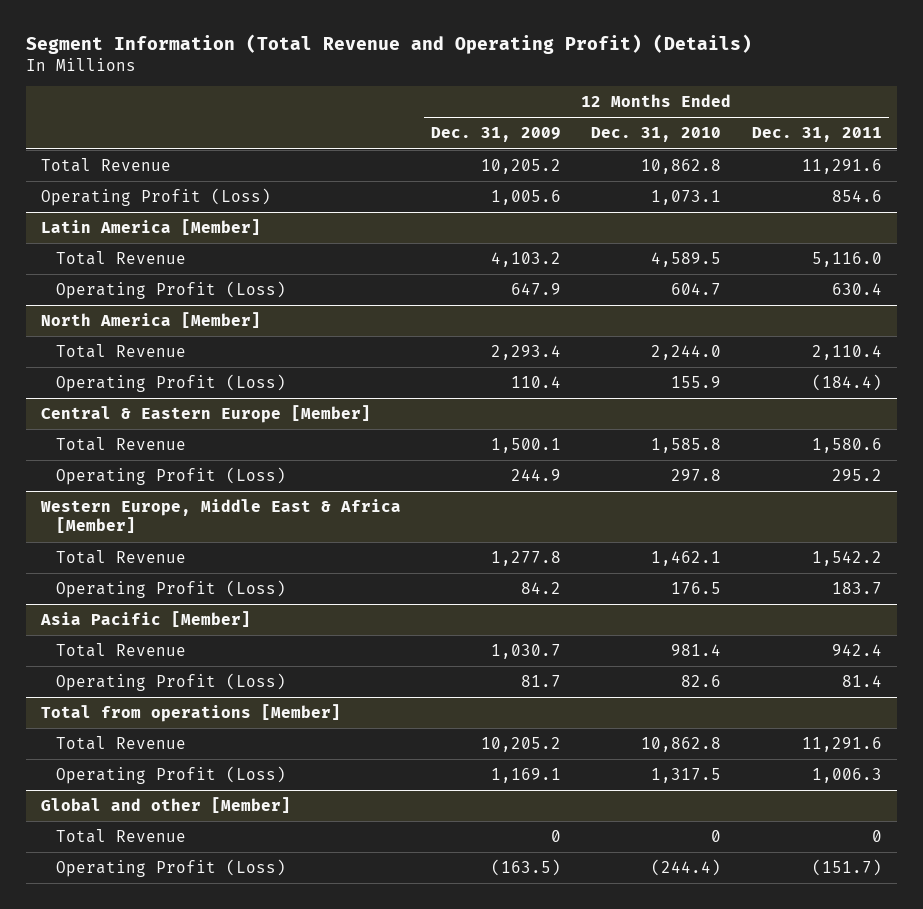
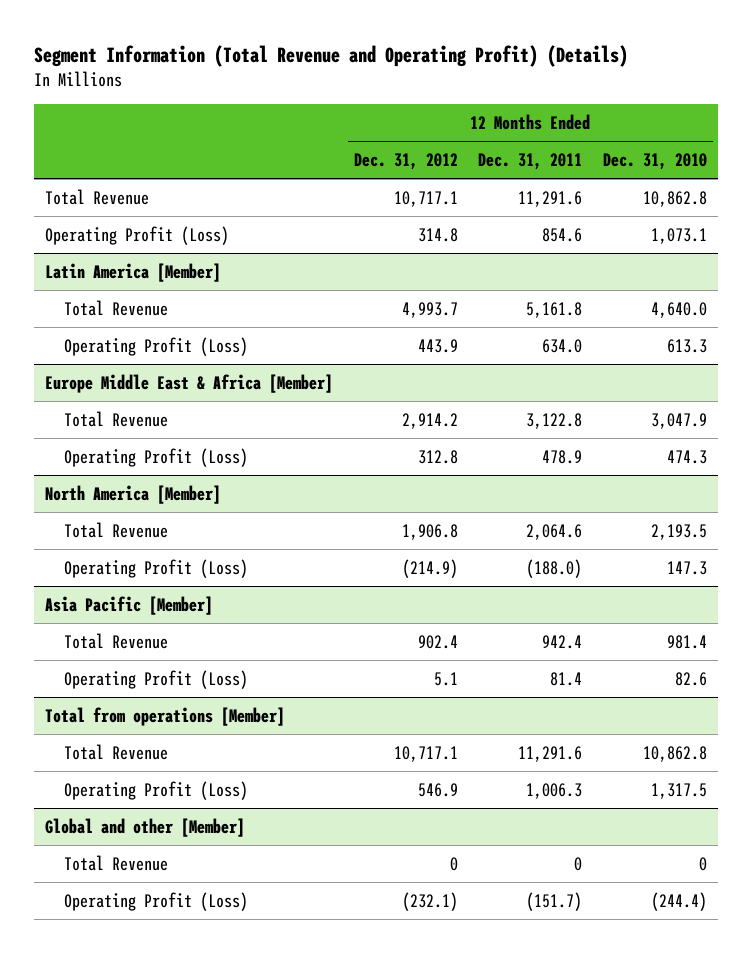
[431,127,562,143] Dec. 31, 2009 -> none
none -> [353,153,458,171] Dec. 31, 2012
[651,252,722,268] 4,589.5 -> [651,301,708,318] 4,640.0
[811,252,882,268] 5,116.0 -> [526,301,583,318] 5,161.8
[671,283,722,296] 604.7 -> [667,338,708,353] 613.3
[831,283,882,296] 630.4 -> [542,338,583,353] 634.0
none -> [44,373,333,393] Europe Middle East & Africa [Member]
none -> [63,410,168,427] Total Revenue
none -> [63,447,248,467] Operating Profit (Loss)
[41,405,372,424] Central & Eastern Europe [Member] -> none
[55,437,186,452] Total Revenue -> none
[55,467,286,486] Operating Profit (Loss) -> none
[40,499,402,534] Western Europe, Middle East & Africa [Member] -> none
[55,550,186,565] Total Revenue -> none
[55,580,286,599] Operating Profit (Loss) -> none
[651,345,722,361] 2,244.0 -> [651,523,708,540] 2,193.5
[811,345,882,361] 2,110.4 -> [526,523,583,540] 2,064.6
[671,376,722,389] 155.9 -> [667,560,708,575] 147.3
[811,374,882,392] (184.4) -> [526,558,583,578] (188.0)

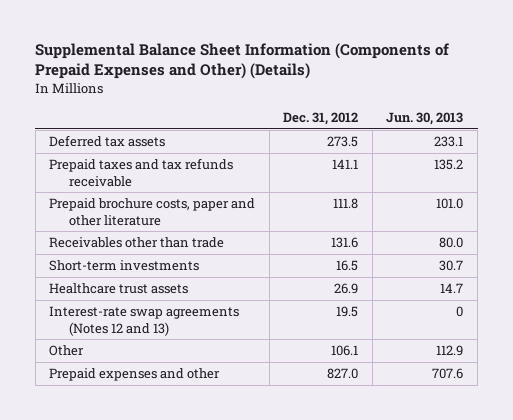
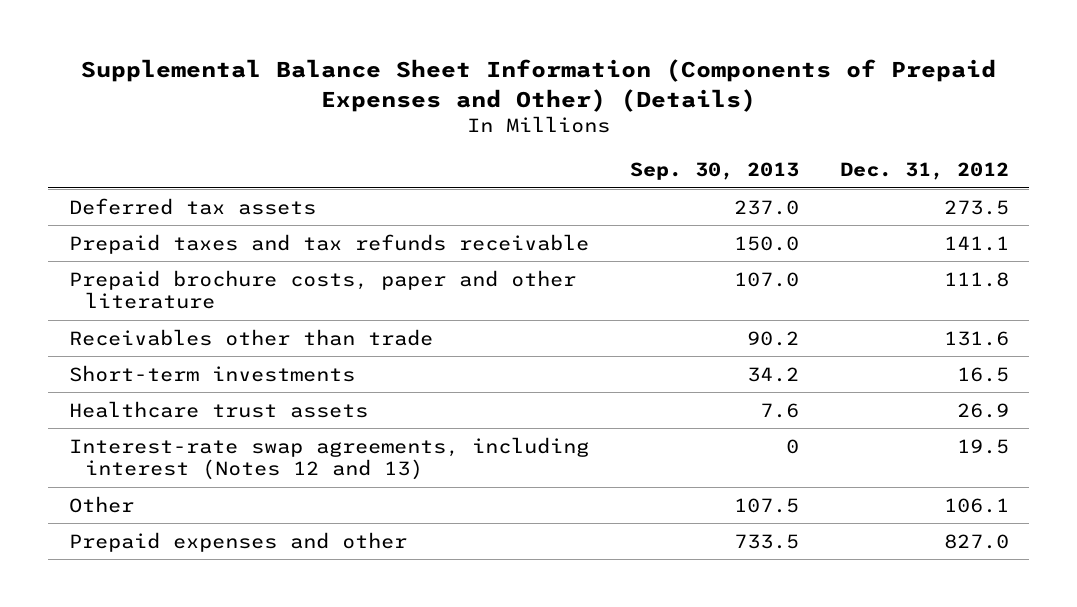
[386,112,464,126] Jun. 30, 2013 -> none
none -> [629,161,799,180] Sep. 30, 2013
[49,306,240,336] Interest-rate swap agreements (Notes 12 and 13) -> [68,436,589,481] Interest-rate swap agreements, including interest (Notes 12 and 13)

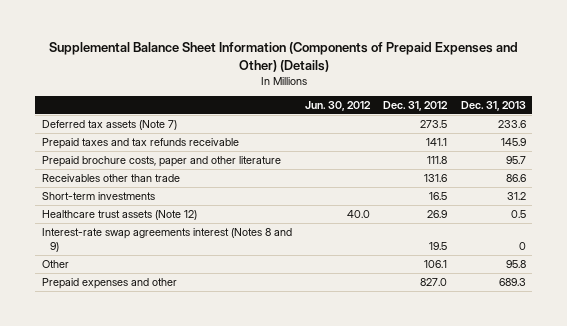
[629,161,799,180] Sep. 30, 2013 -> none
none -> [304,100,371,111] Jun. 30, 2012
none -> [460,100,526,111] Dec. 31, 2013
[68,197,316,215] Deferred tax assets -> [41,120,177,131] Deferred tax assets (Note 7)
[68,400,368,418] Healthcare trust assets -> [41,210,197,221] Healthcare trust assets (Note 12)
[68,436,589,481] Interest-rate swap agreements, including interest (Notes 12 and 13) -> [41,228,292,253] Interest-rate swap agreements interest (Notes 8 and 9)

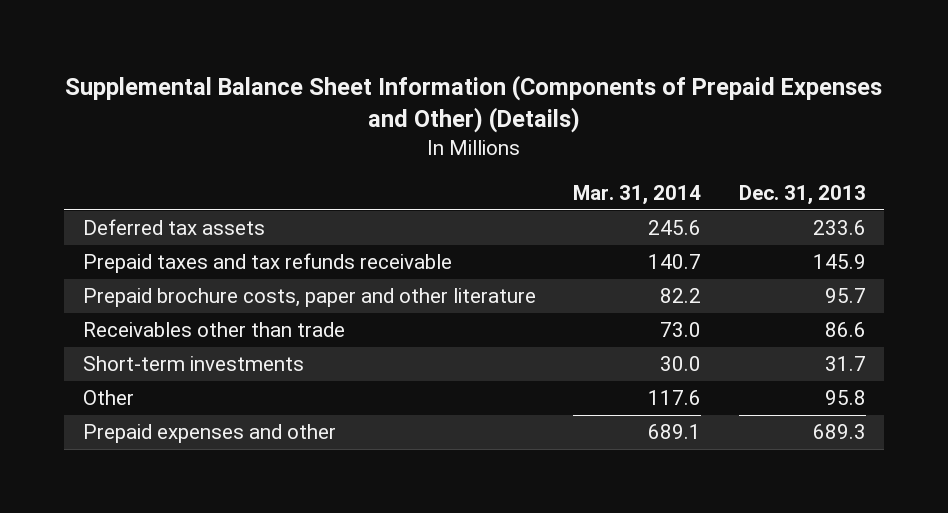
[304,100,371,111] Jun. 30, 2012 -> none
[383,100,449,111] Dec. 31, 2012 -> none
none -> [573,184,702,205] Mar. 31, 2014
[41,120,177,131] Deferred tax assets (Note 7) -> [82,219,265,236] Deferred tax assets
[41,210,197,221] Healthcare trust assets (Note 12) -> none
[41,228,292,253] Interest-rate swap agreements interest (Notes 8 and 9) -> none
[506,192,526,201] 31.2 -> [824,356,866,372] 31.7

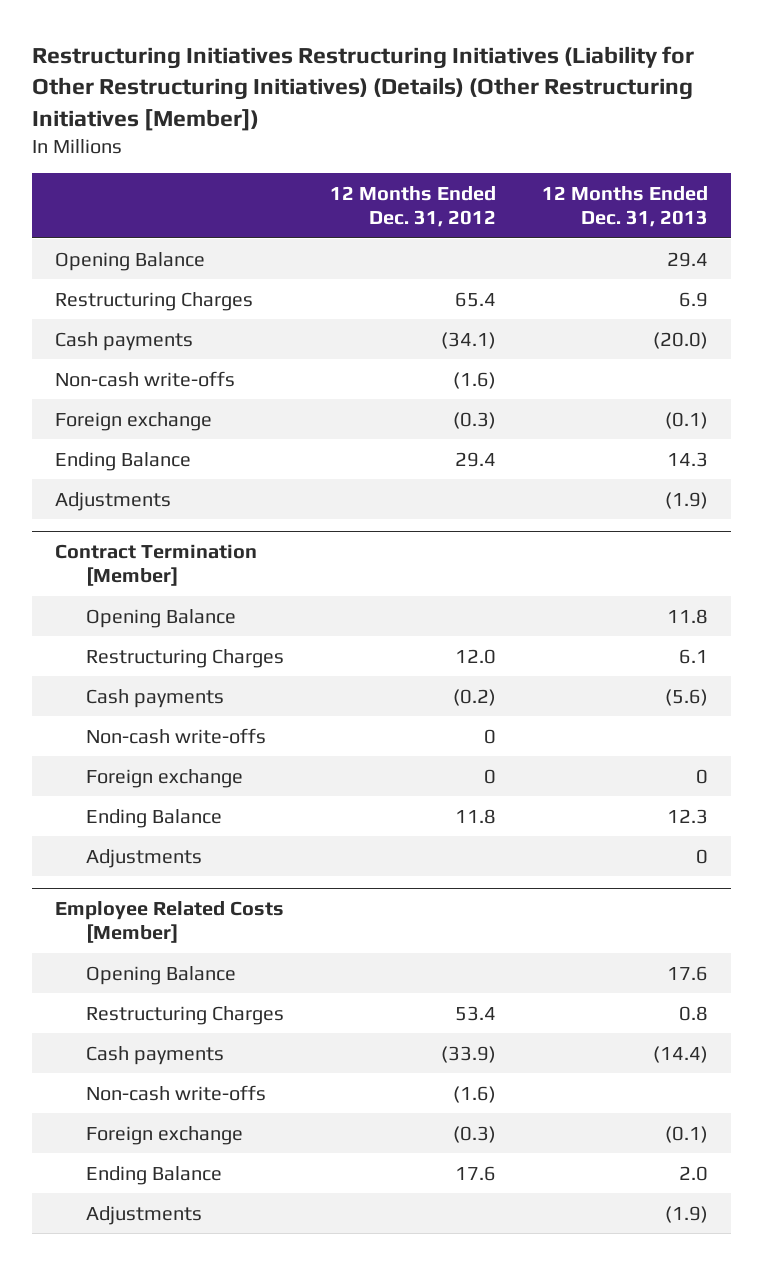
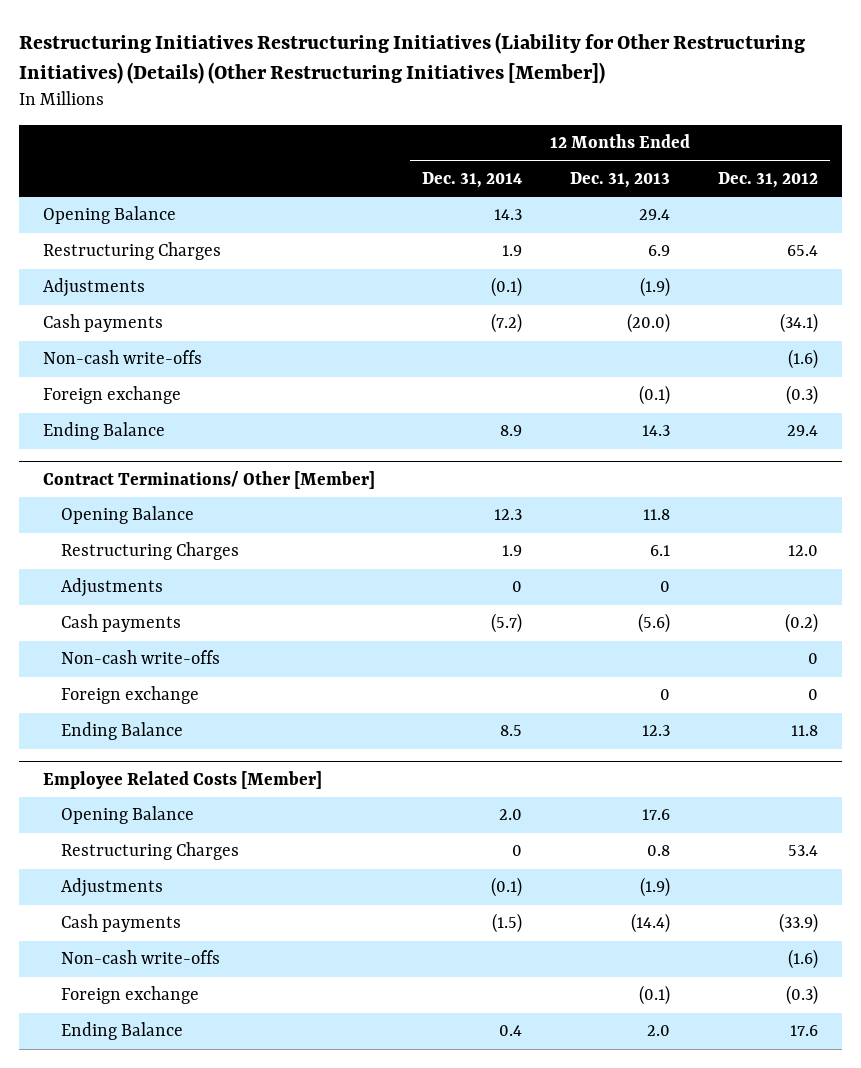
none -> [422,171,523,188] Dec. 31, 2014
[54,491,171,511] Adjustments -> [42,278,145,298] Adjustments
[54,544,257,587] Contract Termination [Member] -> [42,470,375,489] Contract Terminations/ Other [Member]
none -> [60,578,163,598] Adjustments
[85,848,202,868] Adjustments -> none
[85,1205,202,1225] Adjustments -> [60,878,163,898] Adjustments

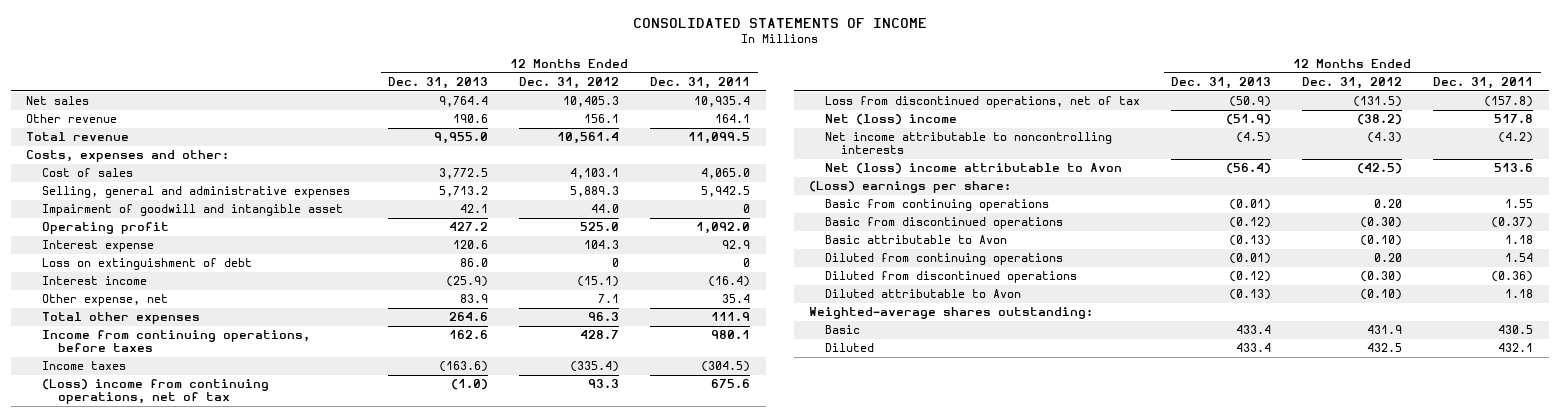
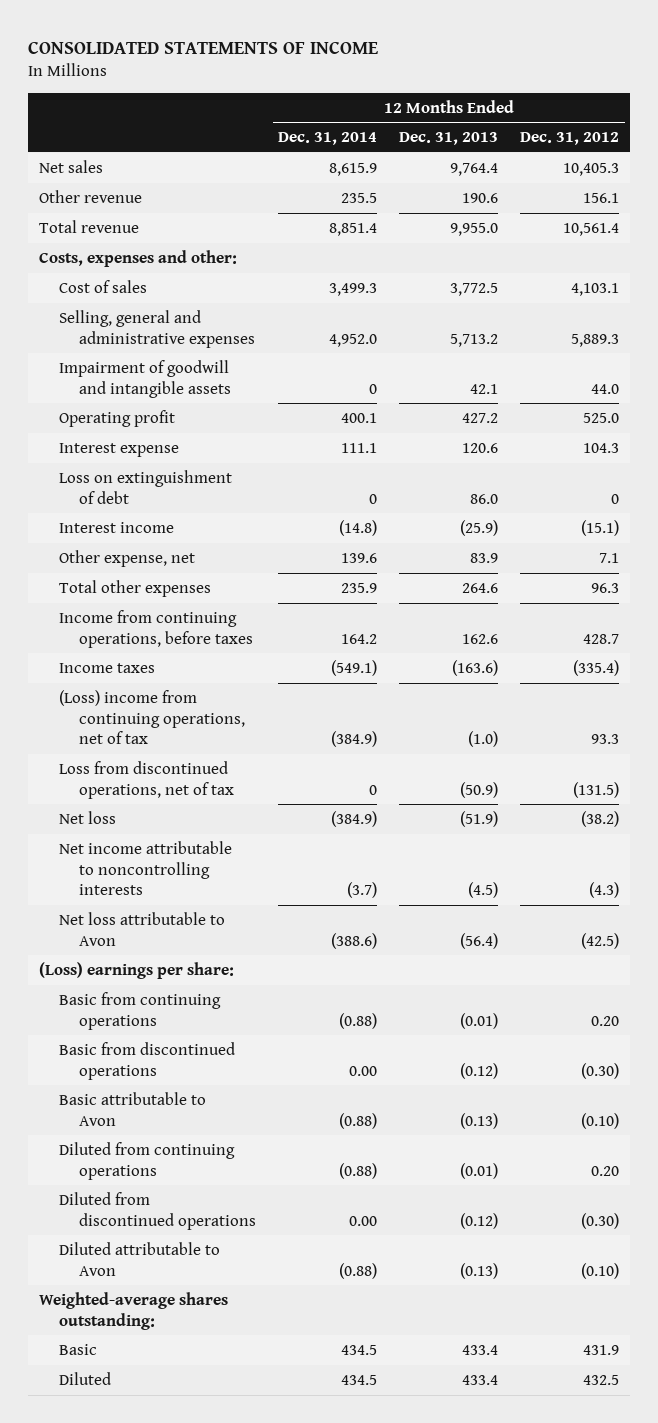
[650,76,751,89] Dec. 31, 2011 -> none
none -> [278,132,378,146] Dec. 31, 2014
[42,204,344,217] Impairment of goodwill and intangible asset -> [59,359,232,398] Impairment of goodwill and intangible assets
[825,114,958,126] Net (loss) income -> [59,810,117,824] Net loss
[825,163,1123,175] Net (loss) income attributable to Avon -> [59,911,226,946] Net loss attributable to Avon

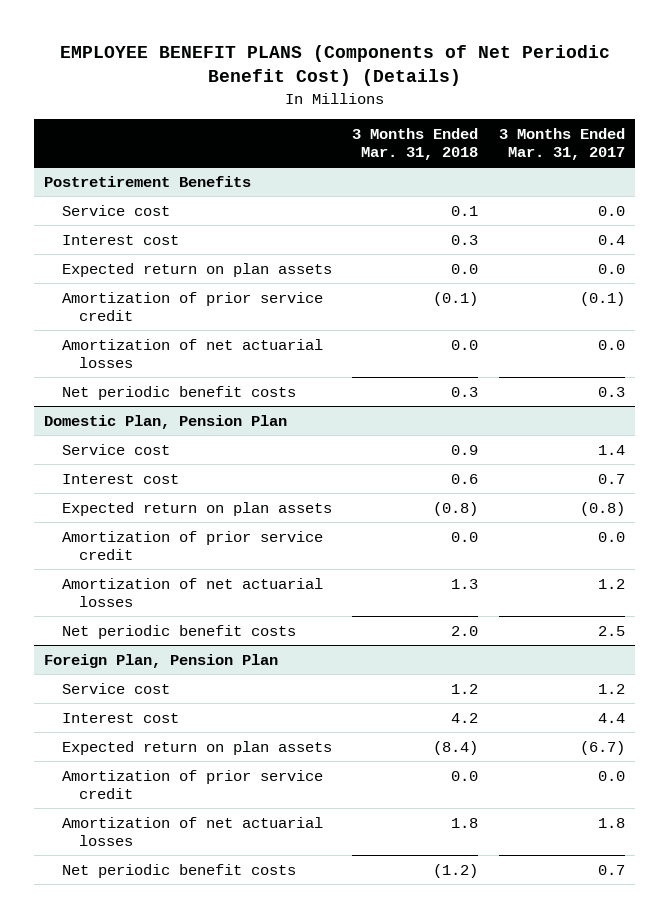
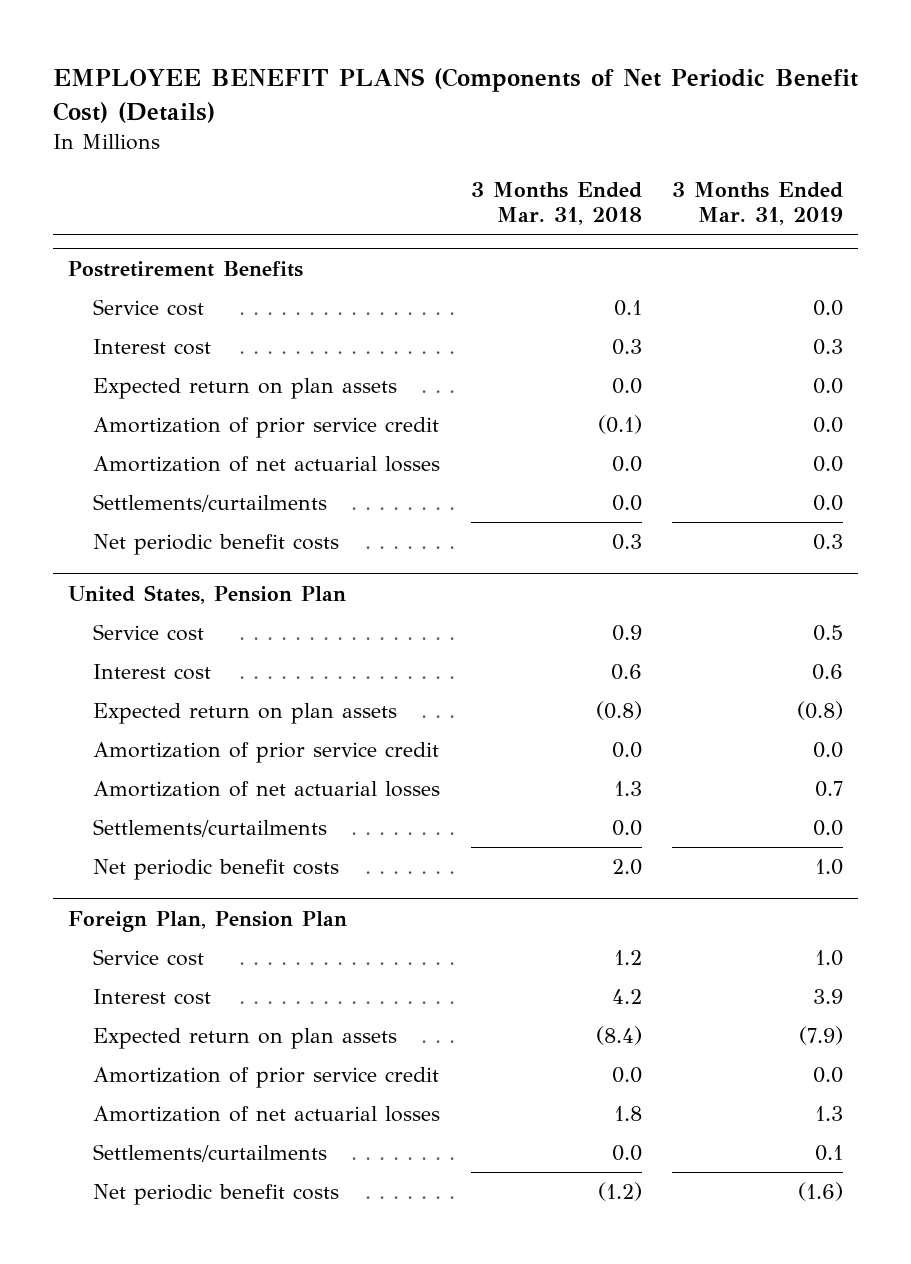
[499,127,626,161] 3 Months Ended Mar. 31, 2017 -> none
none -> [671,182,843,226] 3 Months Ended Mar. 31, 2019
none -> [93,494,328,513] Settlements/curtailments
[44,414,288,429] Domestic Plan, Pension Plan -> none
none -> [68,584,347,604] United States, Pension Plan
none -> [93,819,328,838] Settlements/curtailments
none -> [93,1144,328,1163] Settlements/curtailments

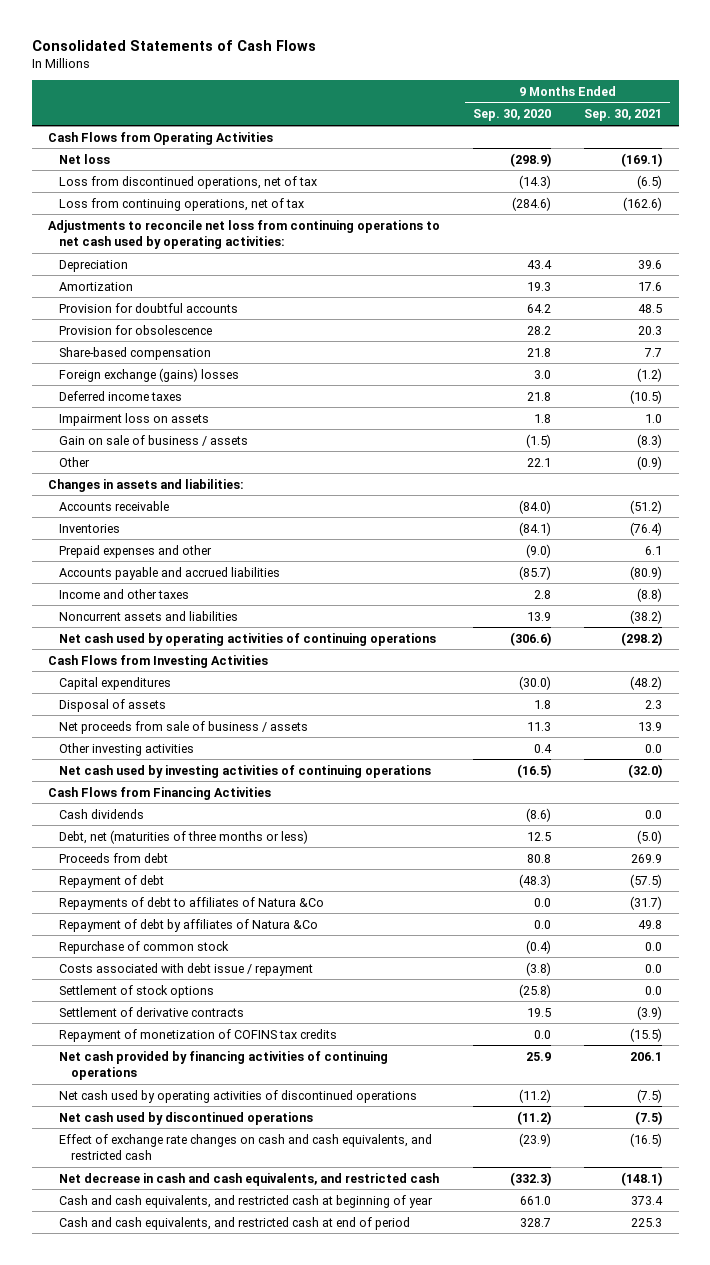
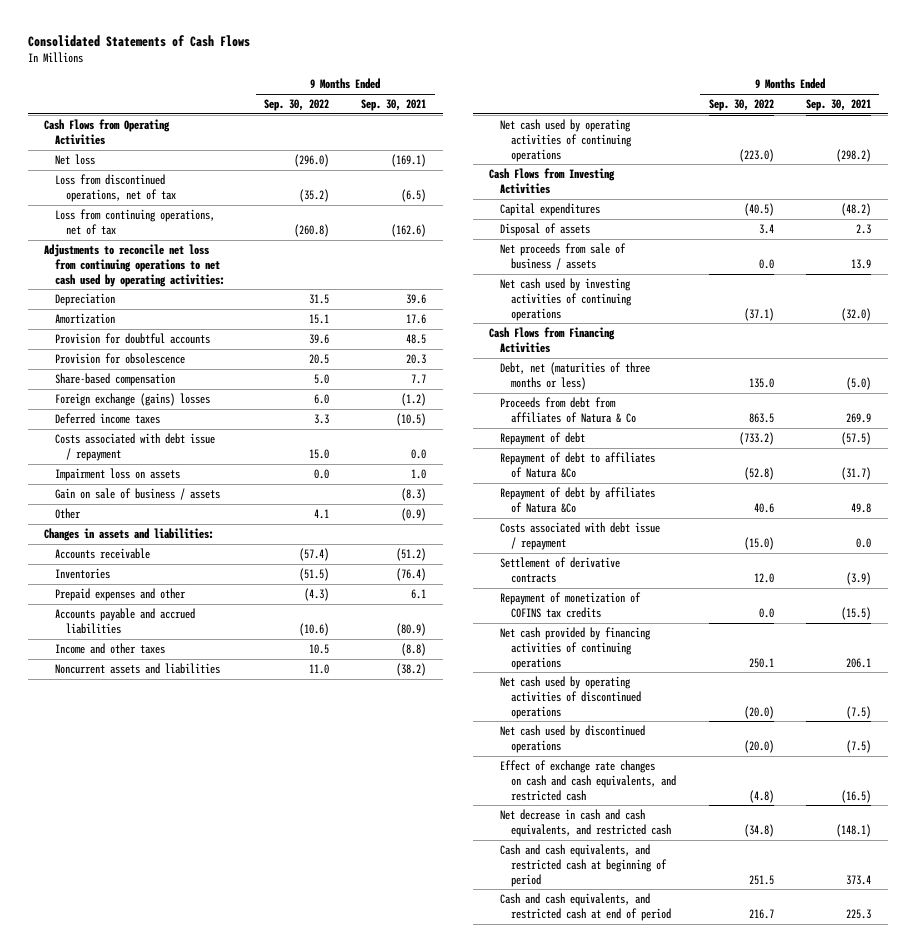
[473,109,552,122] Sep. 30, 2020 -> none
none -> [263,99,329,112] Sep. 30, 2022
none -> [55,433,216,461] Costs associated with debt issue / repayment
[59,742,195,756] Other investing activities -> none
[59,808,145,819] Cash dividends -> none
[59,852,169,863] Proceeds from debt -> [499,397,636,423] Proceeds from debt from affiliates of Natura & Co
[59,896,325,910] Repayments of debt to affiliates of Natura &Co -> [499,452,655,478] Repayment of debt to affiliates of Natura &Co
[59,940,230,954] Repurchase of common stock -> none
[59,984,215,998] Settlement of stock options -> none
[59,1194,434,1208] Cash and cash equivalents, and restricted cash at beginning of year -> [499,844,667,887] Cash and cash equivalents, and restricted cash at beginning of period

